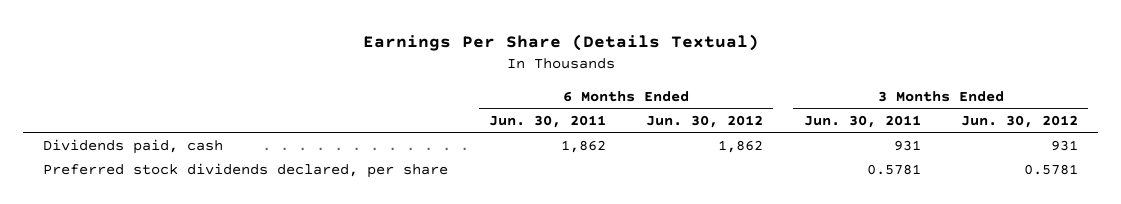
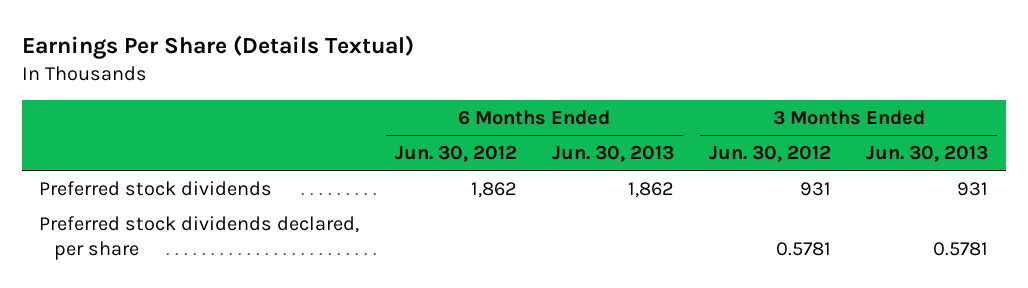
[488,114,606,128] Jun. 30, 2011 -> none
[803,114,921,128] Jun. 30, 2011 -> none
none -> [551,145,674,163] Jun. 30, 2013
none -> [866,145,989,163] Jun. 30, 2013
[43,138,224,154] Dividends paid, cash -> [39,180,273,196] Preferred stock dividends

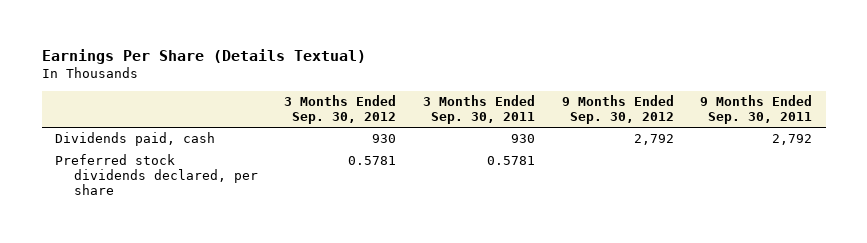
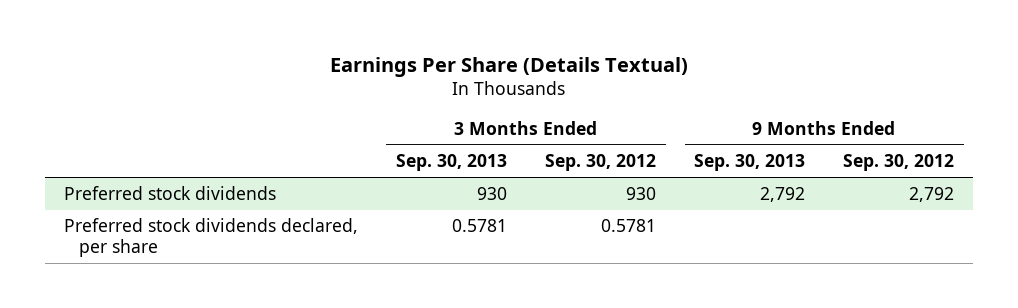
[423,95,536,124] 3 Months Ended Sep. 30, 2011 -> none
[700,95,813,124] 9 Months Ended Sep. 30, 2011 -> none
none -> [395,154,507,172] Sep. 30, 2013
none -> [694,154,806,172] Sep. 30, 2013
[54,132,215,147] Dividends paid, cash -> [63,186,276,201] Preferred stock dividends

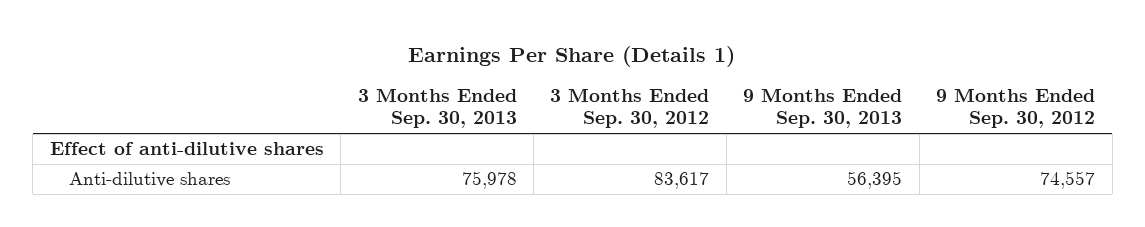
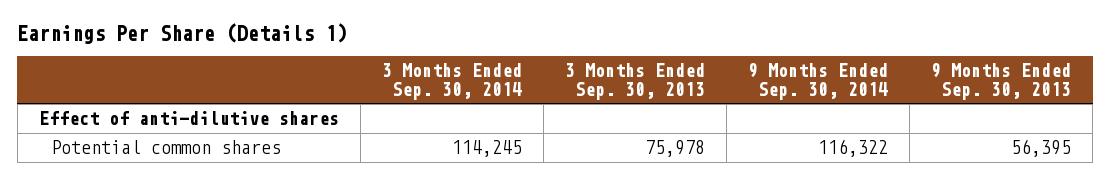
[550,87,710,129] 3 Months Ended Sep. 30, 2012 -> none
[936,87,1096,129] 9 Months Ended Sep. 30, 2012 -> none
none -> [381,62,522,100] 3 Months Ended Sep. 30, 2014
none -> [748,62,889,100] 9 Months Ended Sep. 30, 2014
[68,172,230,188] Anti-dilutive shares -> [50,140,281,155] Potential common shares

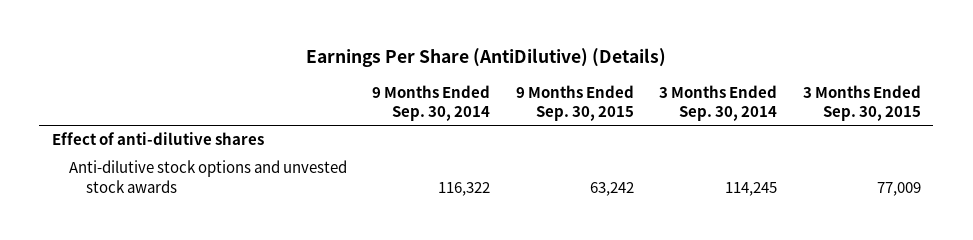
[17,22,348,44] Earnings Per Share (Details 1) -> [306,47,667,67] Earnings Per Share (AntiDilutive) (Details)
[564,62,705,100] 3 Months Ended Sep. 30, 2013 -> none
[931,62,1072,100] 9 Months Ended Sep. 30, 2013 -> none
none -> [515,84,634,121] 9 Months Ended Sep. 30, 2015
none -> [802,84,921,121] 3 Months Ended Sep. 30, 2015
[50,140,281,155] Potential common shares -> [68,160,347,193] Anti-dilutive stock options and unvested stock awards

